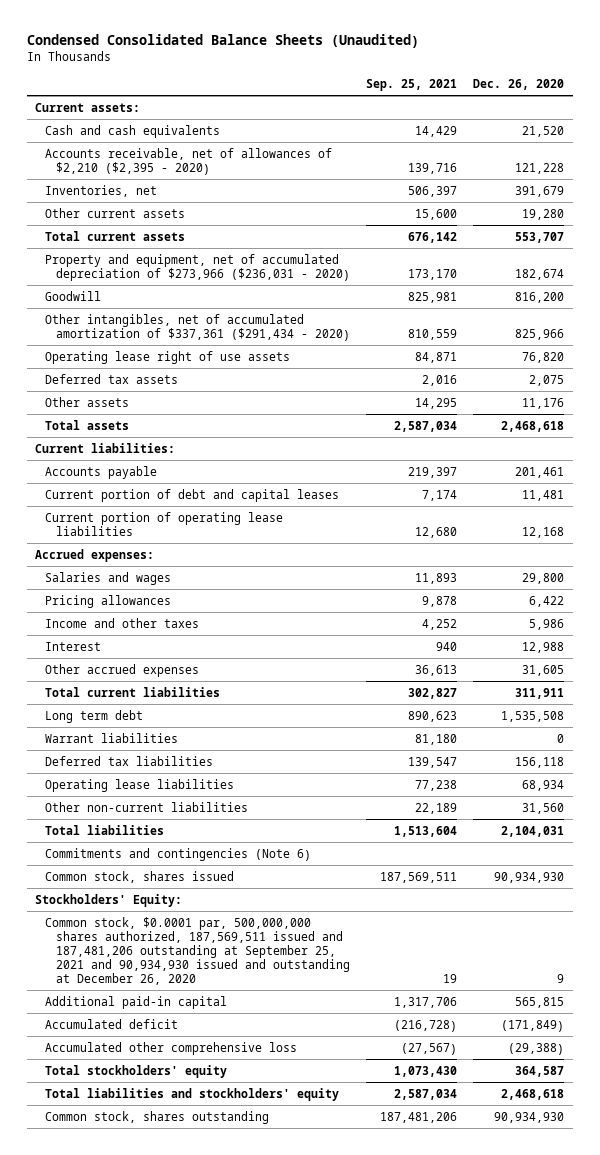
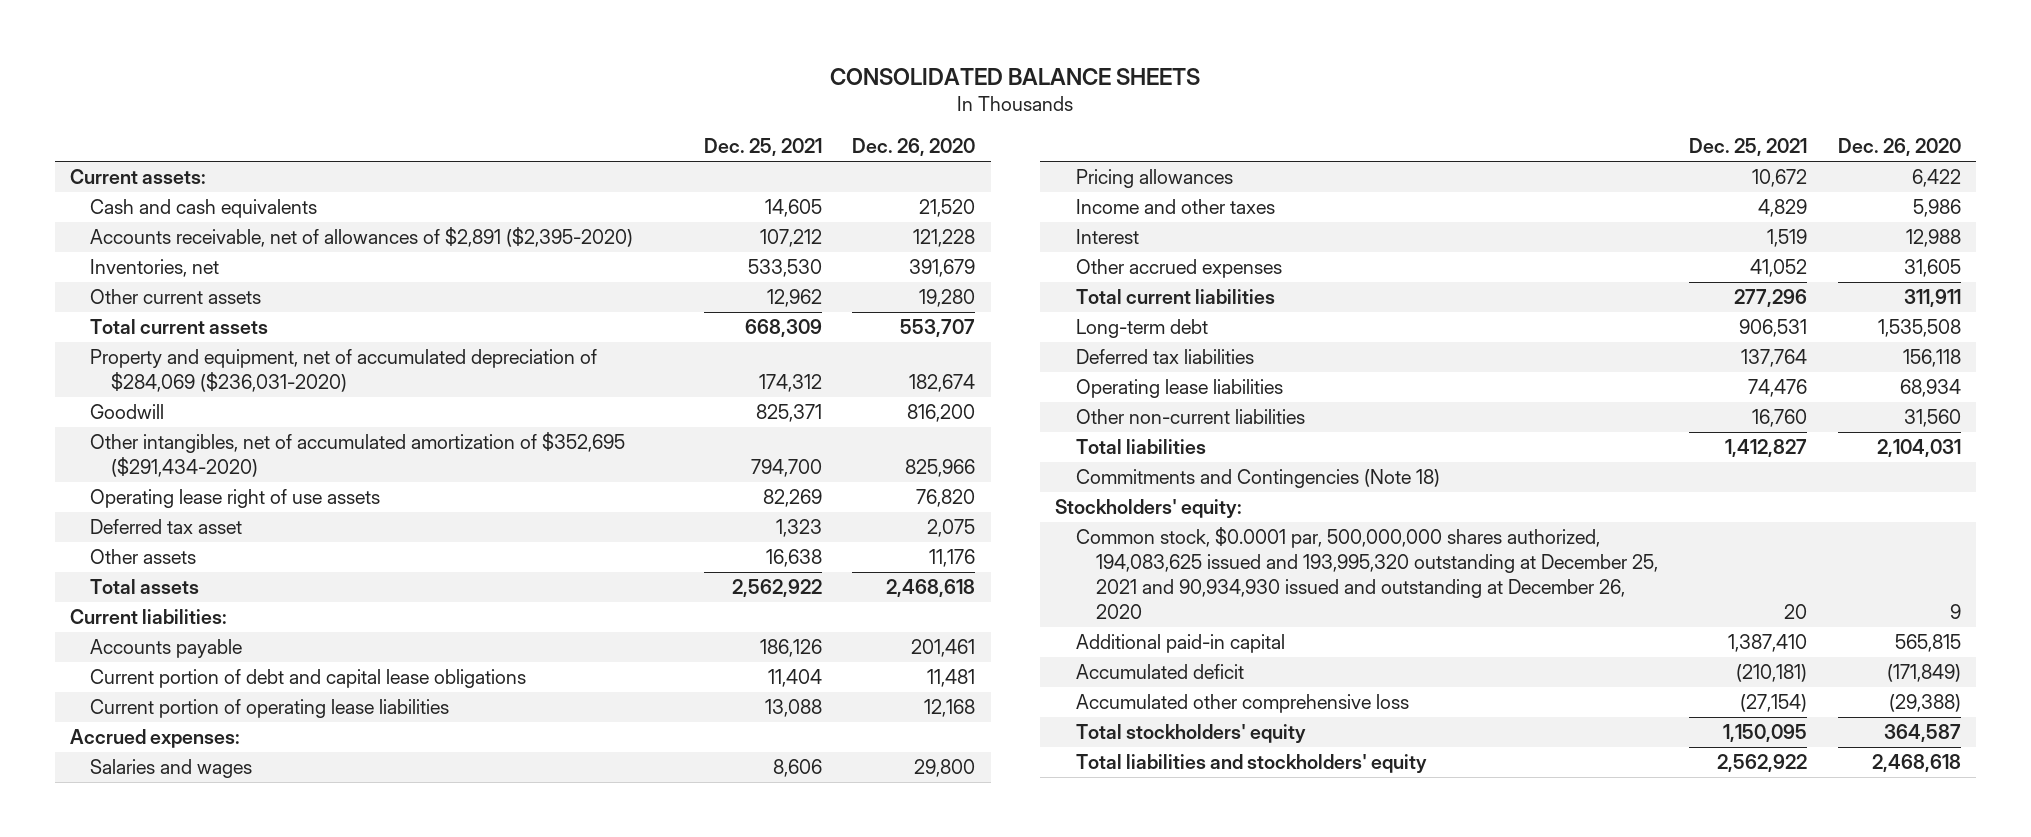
[26,34,419,49] Condensed Consolidated Balance Sheets (Unaudited) -> [830,67,1201,85] CONSOLIDATED BALANCE SHEETS
[366,78,458,91] Sep. 25, 2021 -> none
none -> [703,138,822,157] Dec. 25, 2021
[45,147,333,175] Accounts receivable, net of allowances of $2,210 ($2,395 - 2020) -> [90,227,634,248] Accounts receivable, net of allowances of $2,891 ($2,395-2020)
[45,253,350,281] Property and equipment, net of accumulated depreciation of $273,966 ($236,031 - 2020) -> [90,349,598,393] Property and equipment, net of accumulated depreciation of $284,069 ($236,031-2020)
[45,313,350,341] Other intangibles, net of accumulated amortization of $337,361 ($291,434 - 2020) -> [90,432,626,478] Other intangibles, net of accumulated amortization of $352,695 ($291,434-2020)
[45,373,179,384] Deferred tax assets -> [90,519,243,535] Deferred tax asset
[45,488,340,502] Current portion of debt and capital leases -> [90,669,527,689] Current portion of debt and capital lease obligations
[45,732,179,743] Warrant liabilities -> none
[45,709,144,723] Long term debt -> [1075,319,1208,339] Long-term debt
[45,870,235,883] Common stock, shares issued -> none
[45,847,312,861] Commitments and contingencies (Note 6) -> [1075,469,1440,489] Commitments and Contingencies (Note 18)
[35,893,183,907] Stockholders' Equity: -> [1055,499,1243,519] Stockholders' equity:
[45,916,350,985] Common stock, $0.0001 par, 500,000,000 shares authorized, 187,569,511 issued and 187,481,206 outstanding at September 25, 2021 and 90,934,930 issued and outstanding at December 26, 2020 -> [1075,527,1658,619] Common stock, $0.0001 par, 500,000,000 shares authorized, 194,083,625 issued and 193,995,320 outstanding at December 25, 2021 and 90,934,930 issued and outstanding at December 26, 2020
[45,1110,270,1124] Common stock, shares outstanding -> none

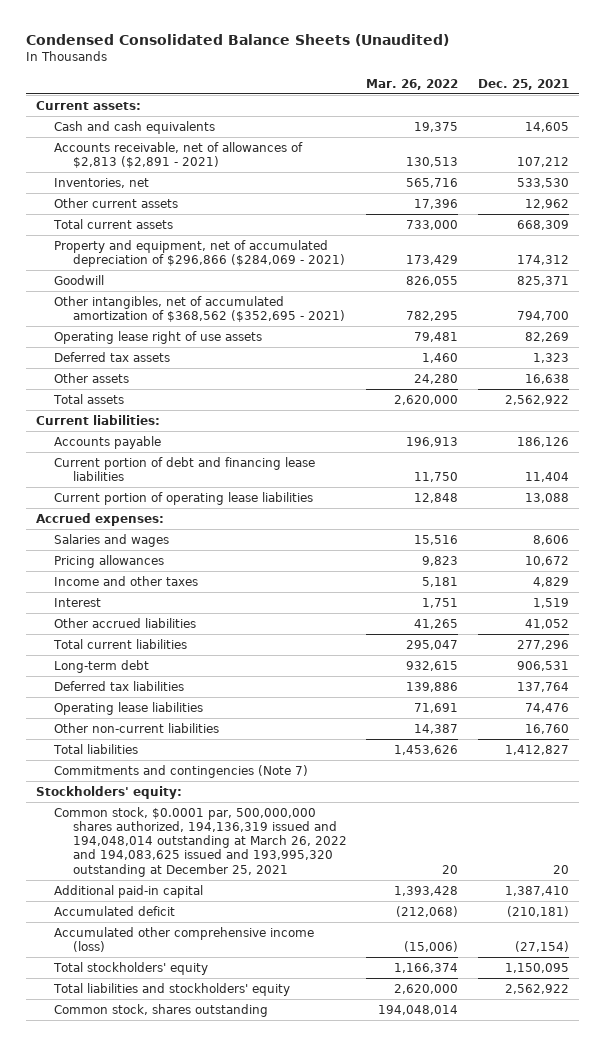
[830,67,1201,85] CONSOLIDATED BALANCE SHEETS -> [26,33,450,46] Condensed Consolidated Balance Sheets (Unaudited)
[852,138,976,157] Dec. 26, 2020 -> none
none -> [366,79,459,91] Mar. 26, 2022
[90,227,634,248] Accounts receivable, net of allowances of $2,891 ($2,395-2020) -> [54,141,304,168] Accounts receivable, net of allowances of $2,813 ($2,891 - 2021)
[90,349,598,393] Property and equipment, net of accumulated depreciation of $284,069 ($236,031-2020) -> [54,239,345,267] Property and equipment, net of accumulated depreciation of $296,866 ($284,069 - 2021)
[90,432,626,478] Other intangibles, net of accumulated amortization of $352,695 ($291,434-2020) -> [54,295,345,322] Other intangibles, net of accumulated amortization of $368,562 ($352,695 - 2021)
[90,519,243,535] Deferred tax asset -> [54,351,171,362] Deferred tax assets
[90,669,527,689] Current portion of debt and capital lease obligations -> [54,456,316,481] Current portion of debt and financing lease liabilities
[1075,259,1282,279] Other accrued expenses -> [54,617,197,628] Other accrued liabilities
[1075,469,1440,489] Commitments and Contingencies (Note 18) -> [54,764,309,778] Commitments and contingencies (Note 7)
[1075,527,1658,619] Common stock, $0.0001 par, 500,000,000 shares authorized, 194,083,625 issued and 193,995,320 outstanding at December 25, 2021 and 90,934,930 issued and outstanding at December 26, 2020 -> [54,806,347,877] Common stock, $0.0001 par, 500,000,000 shares authorized, 194,136,319 issued and 194,048,014 outstanding at March 26, 2022 and 194,083,625 issued and 193,995,320 outstanding at December 25, 2021
[1075,694,1409,714] Accumulated other comprehensive loss -> [54,926,315,952] Accumulated other comprehensive income (loss)
none -> [54,1003,269,1017] Common stock, shares outstanding

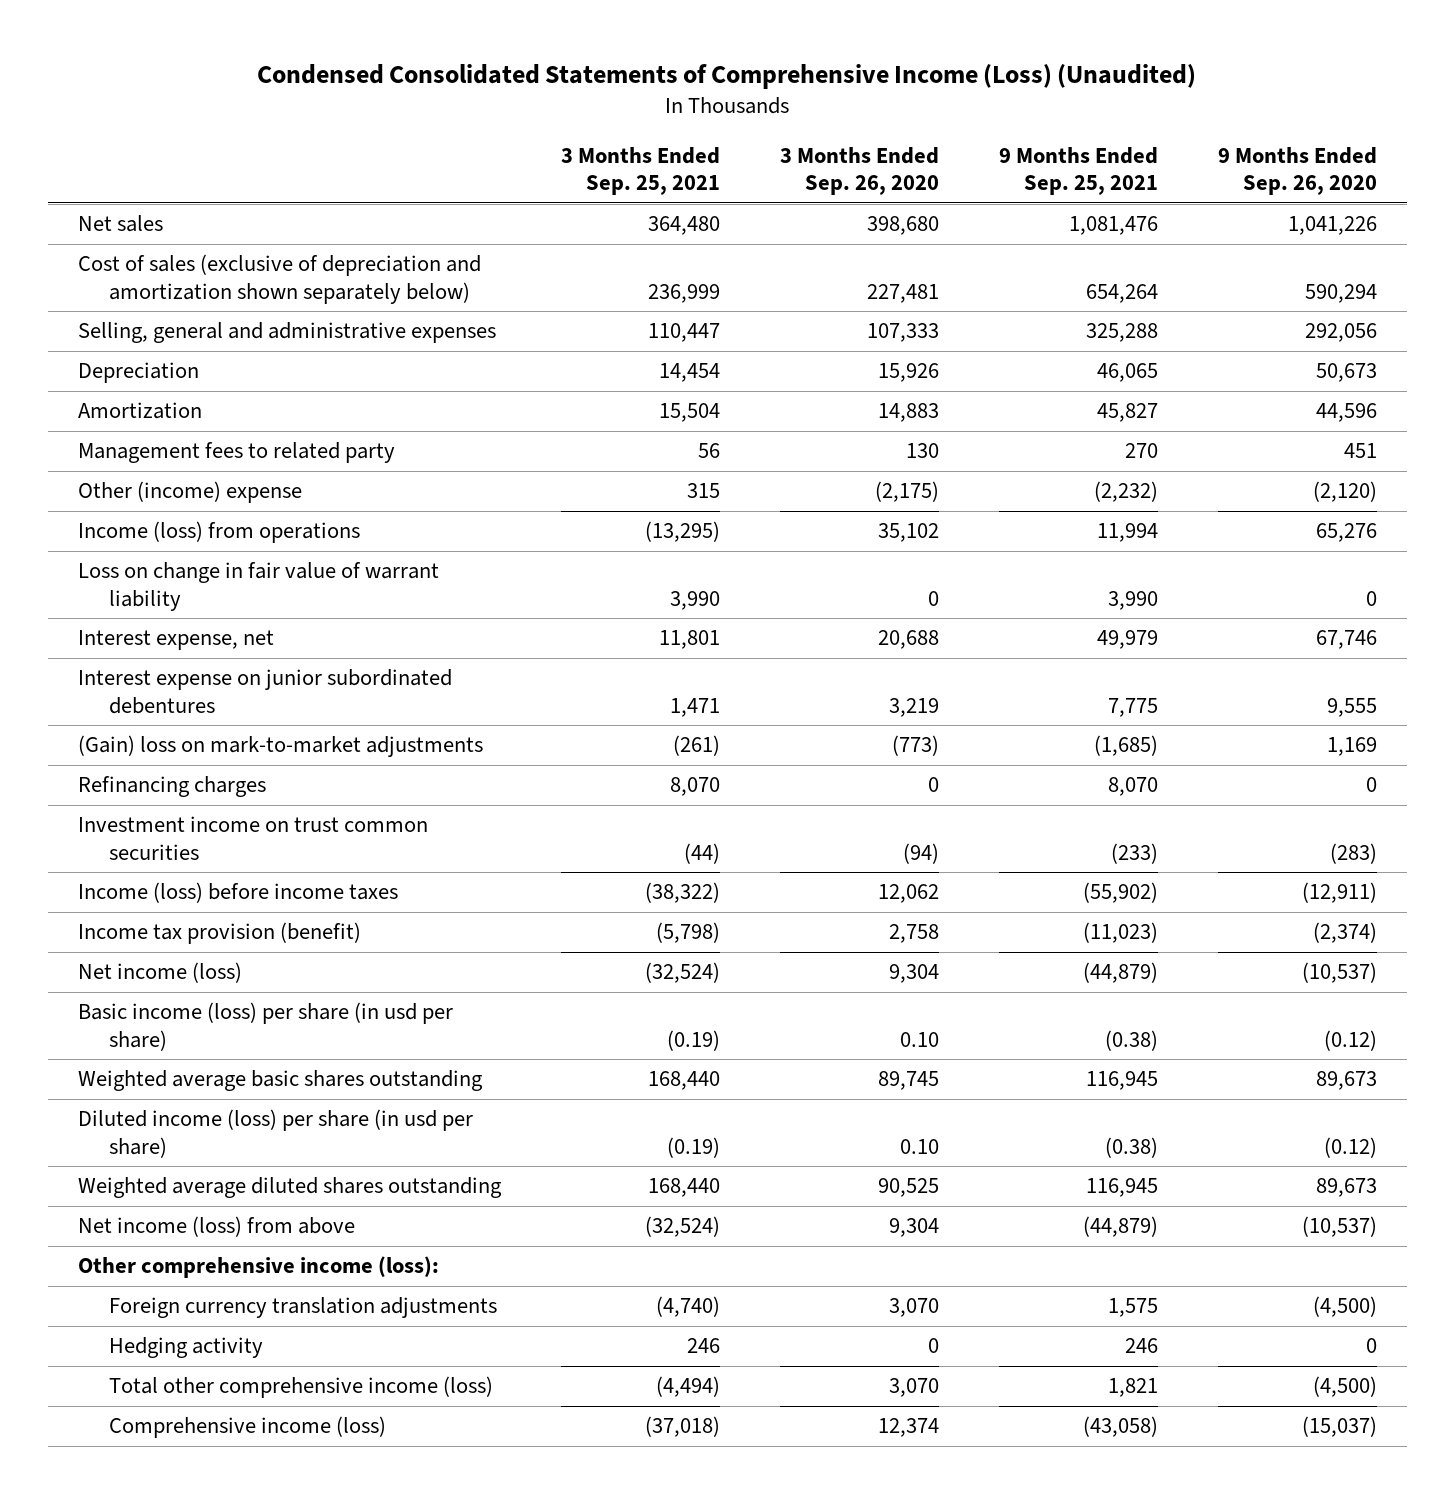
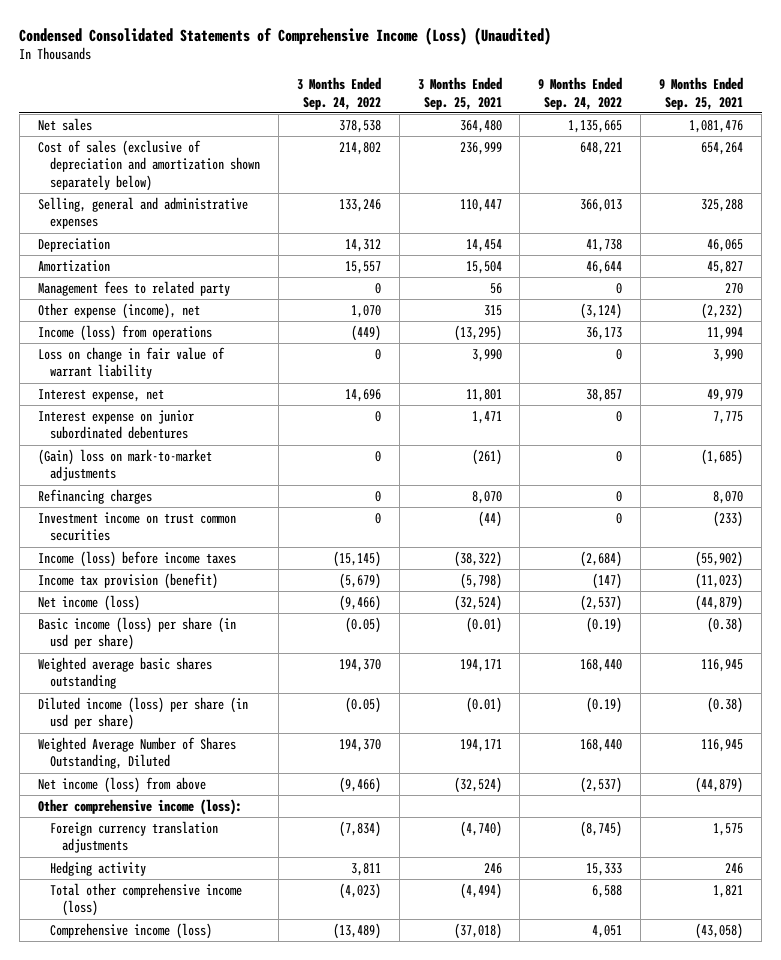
[779,146,939,196] 3 Months Ended Sep. 26, 2020 -> none
[1217,146,1377,196] 9 Months Ended Sep. 26, 2020 -> none
none -> [296,76,381,110] 3 Months Ended Sep. 24, 2022
none -> [538,76,623,110] 9 Months Ended Sep. 24, 2022
[78,481,303,504] Other (income) expense -> [37,302,200,319] Other expense (income), net
[666,1029,720,1051] (0.19) -> [465,616,502,633] (0.01)
[647,1071,720,1091] 168,440 -> [459,658,502,672] 194,171
[666,1136,720,1158] (0.19) -> [465,696,502,713] (0.01)
[78,1177,503,1199] Weighted average diluted shares outstanding -> [37,736,236,770] Weighted Average Number of Shares Outstanding, Diluted
[647,1178,720,1198] 168,440 -> [459,738,502,752] 194,171

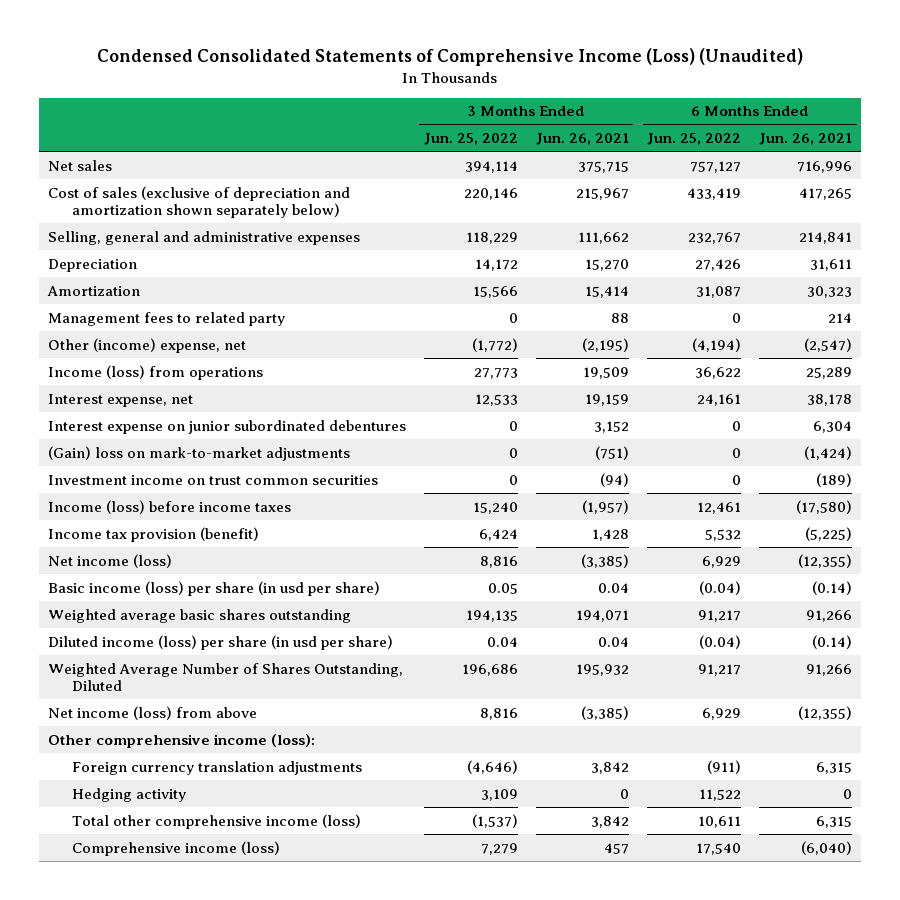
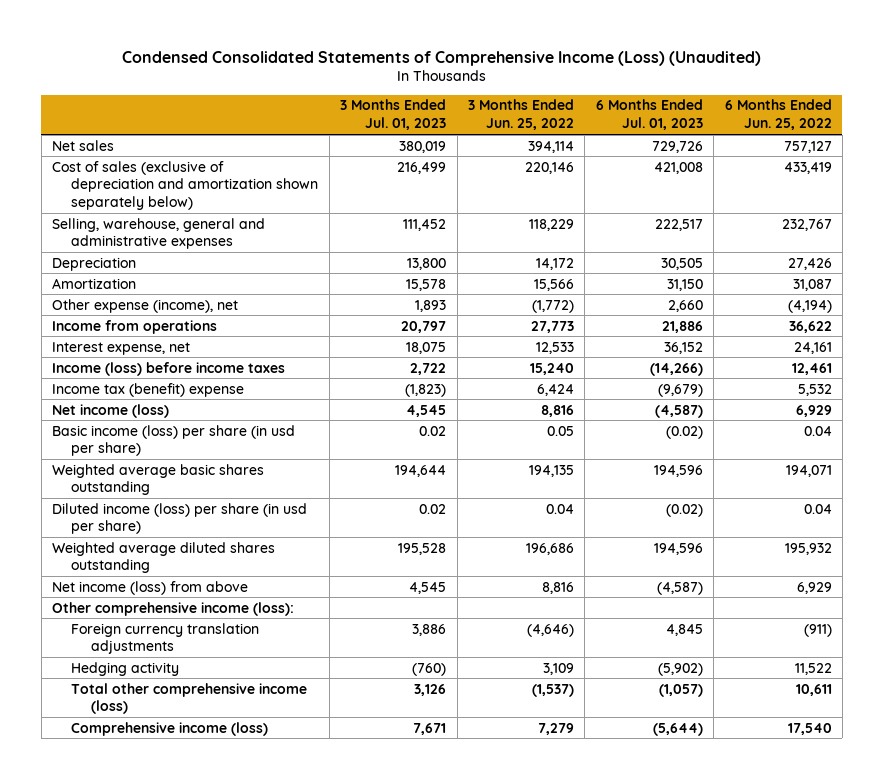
[535,133,629,146] Jun. 26, 2021 -> none
[759,133,853,146] Jun. 26, 2021 -> none
none -> [340,99,447,131] 3 Months Ended Jul. 01, 2023
none -> [595,99,703,131] 6 Months Ended Jul. 01, 2023
[47,230,360,245] Selling, general and administrative expenses -> [52,217,266,250] Selling, warehouse, general and administrative expenses
[47,311,285,326] Management fees to related party -> none
[47,337,246,353] Other (income) expense, net -> [52,298,239,313] Other expense (income), net
[47,364,263,380] Income (loss) from operations -> [52,319,218,334] Income from operations
[47,419,406,434] Interest expense on junior subordinated debentures -> none
[47,445,350,461] (Gain) loss on mark-to-market adjustments -> none
[47,474,378,485] Investment income on trust common securities -> none
[47,526,259,542] Income tax provision (benefit) -> [52,382,245,397] Income tax (benefit) expense
[699,580,742,595] (0.04) -> [803,425,832,436] 0.04
[698,609,742,622] 91,217 -> [785,464,832,477] 194,071
[699,634,742,649] (0.04) -> [803,503,832,514] 0.04
[47,662,403,692] Weighted Average Number of Shares Outstanding, Diluted -> [52,541,276,574] Weighted average diluted shares outstanding
[698,663,742,676] 91,217 -> [784,542,832,555] 195,932

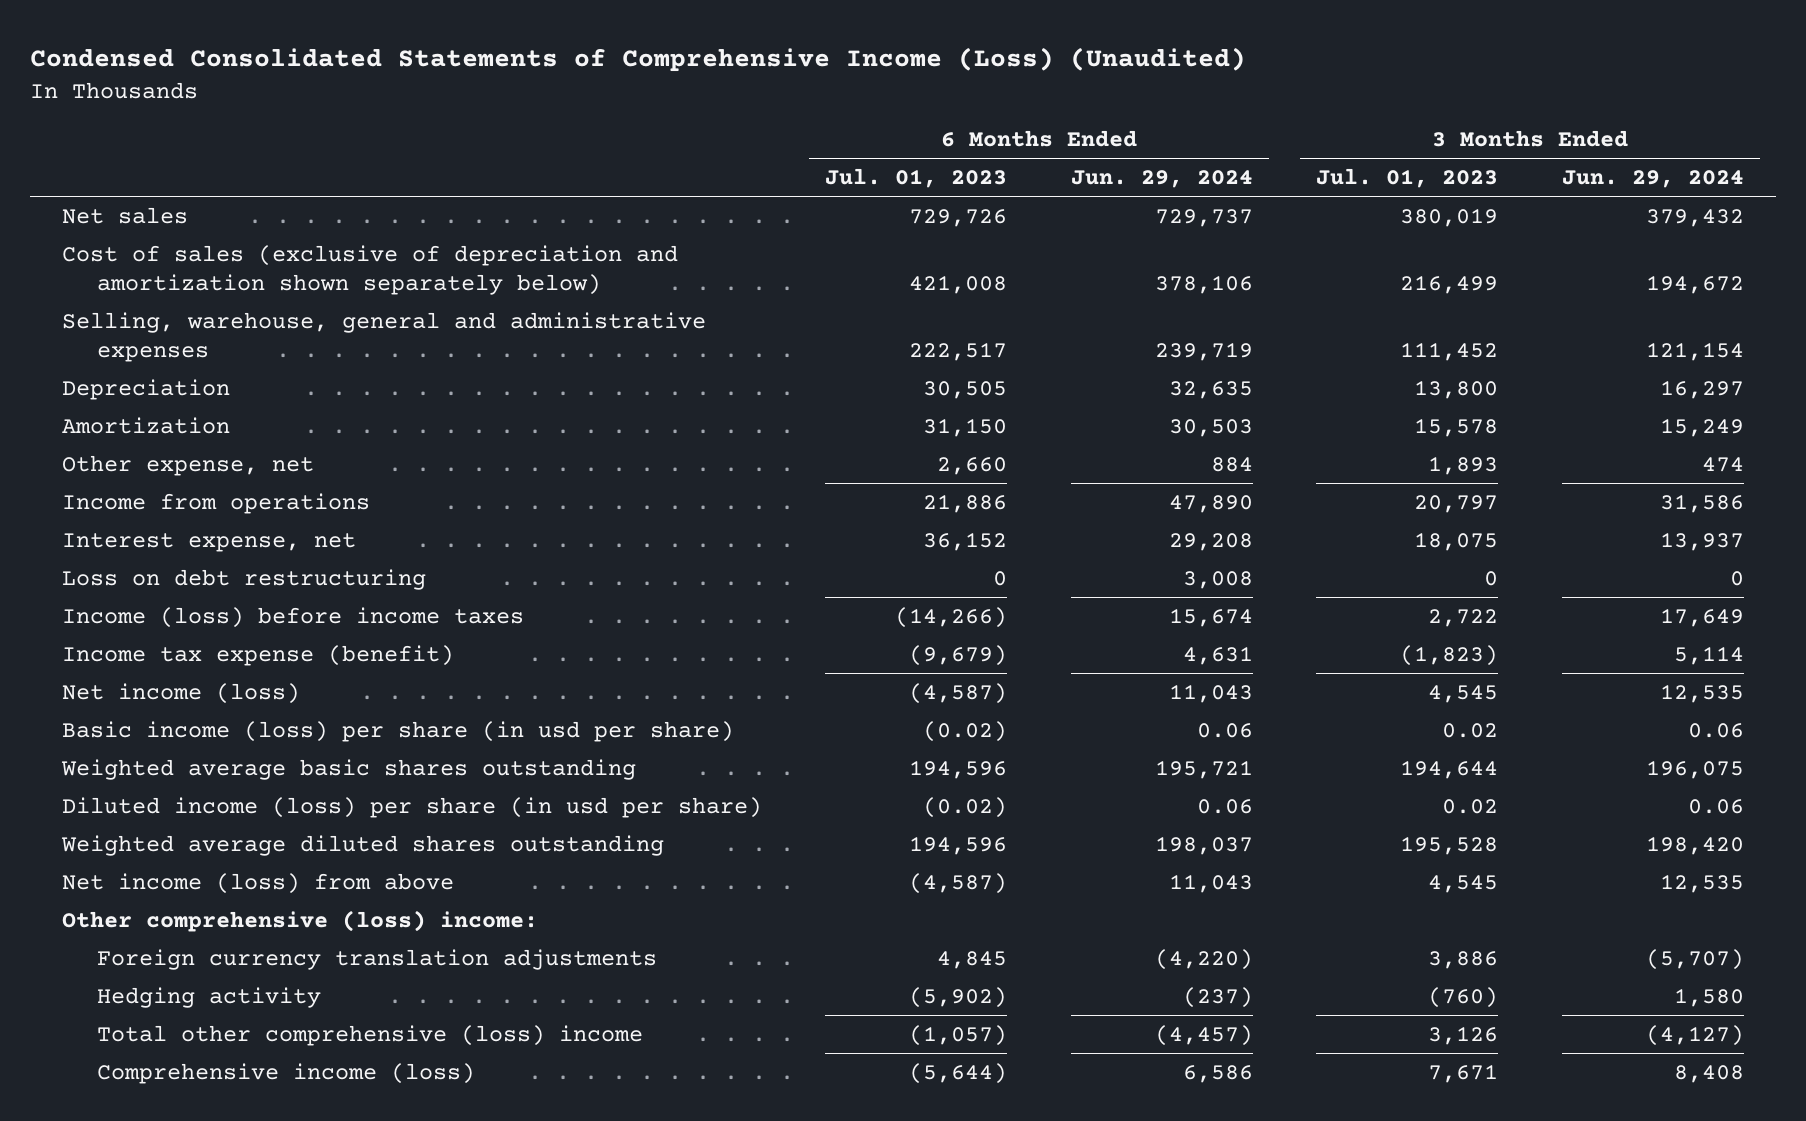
[467,99,574,131] 3 Months Ended Jun. 25, 2022 -> none
[724,99,832,131] 6 Months Ended Jun. 25, 2022 -> none
none -> [1070,170,1253,189] Jun. 29, 2024
none -> [1561,170,1744,189] Jun. 29, 2024
[52,298,239,313] Other expense (income), net -> [61,454,314,476] Other expense, net
none -> [61,568,426,590] Loss on debt restructuring
[52,382,245,397] Income tax (benefit) expense -> [61,644,454,666] Income tax expense (benefit)
[52,601,295,616] Other comprehensive income (loss): -> [61,909,538,932] Other comprehensive (loss) income:
[71,682,308,715] Total other comprehensive income (loss) -> [96,1024,643,1046] Total other comprehensive (loss) income

